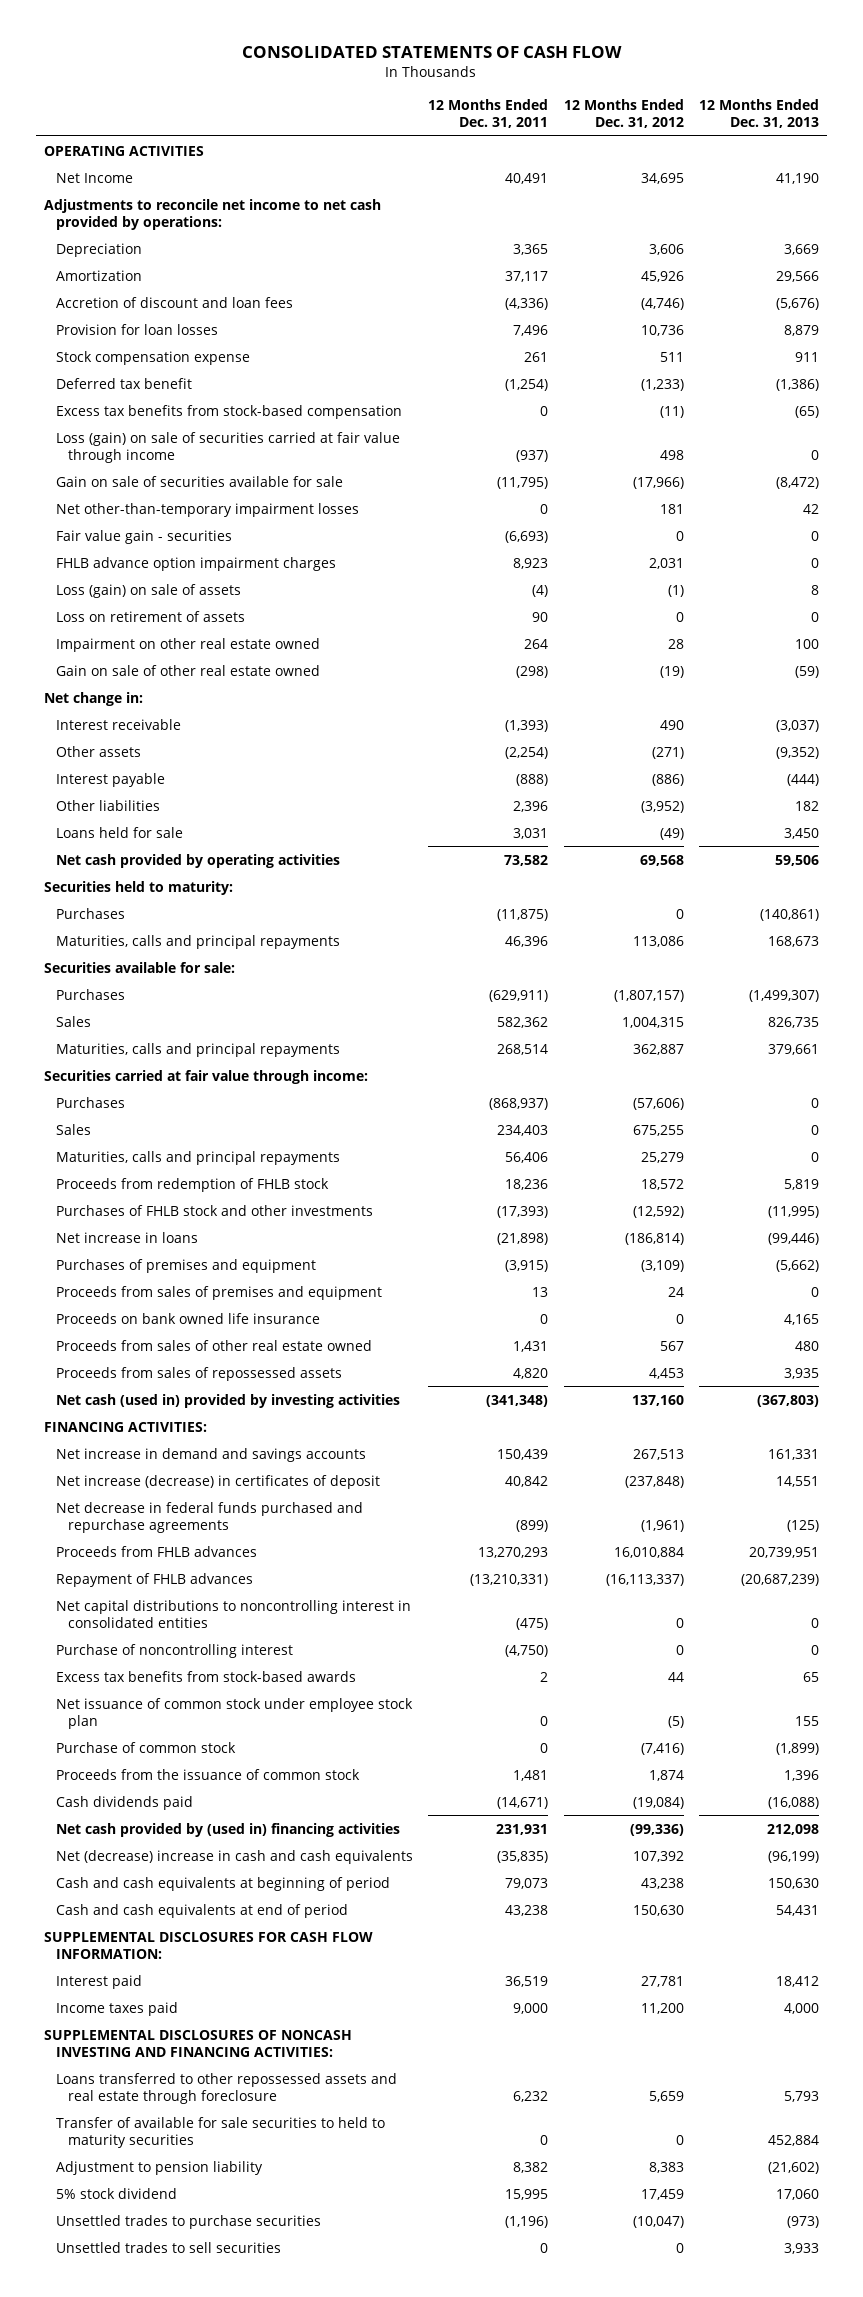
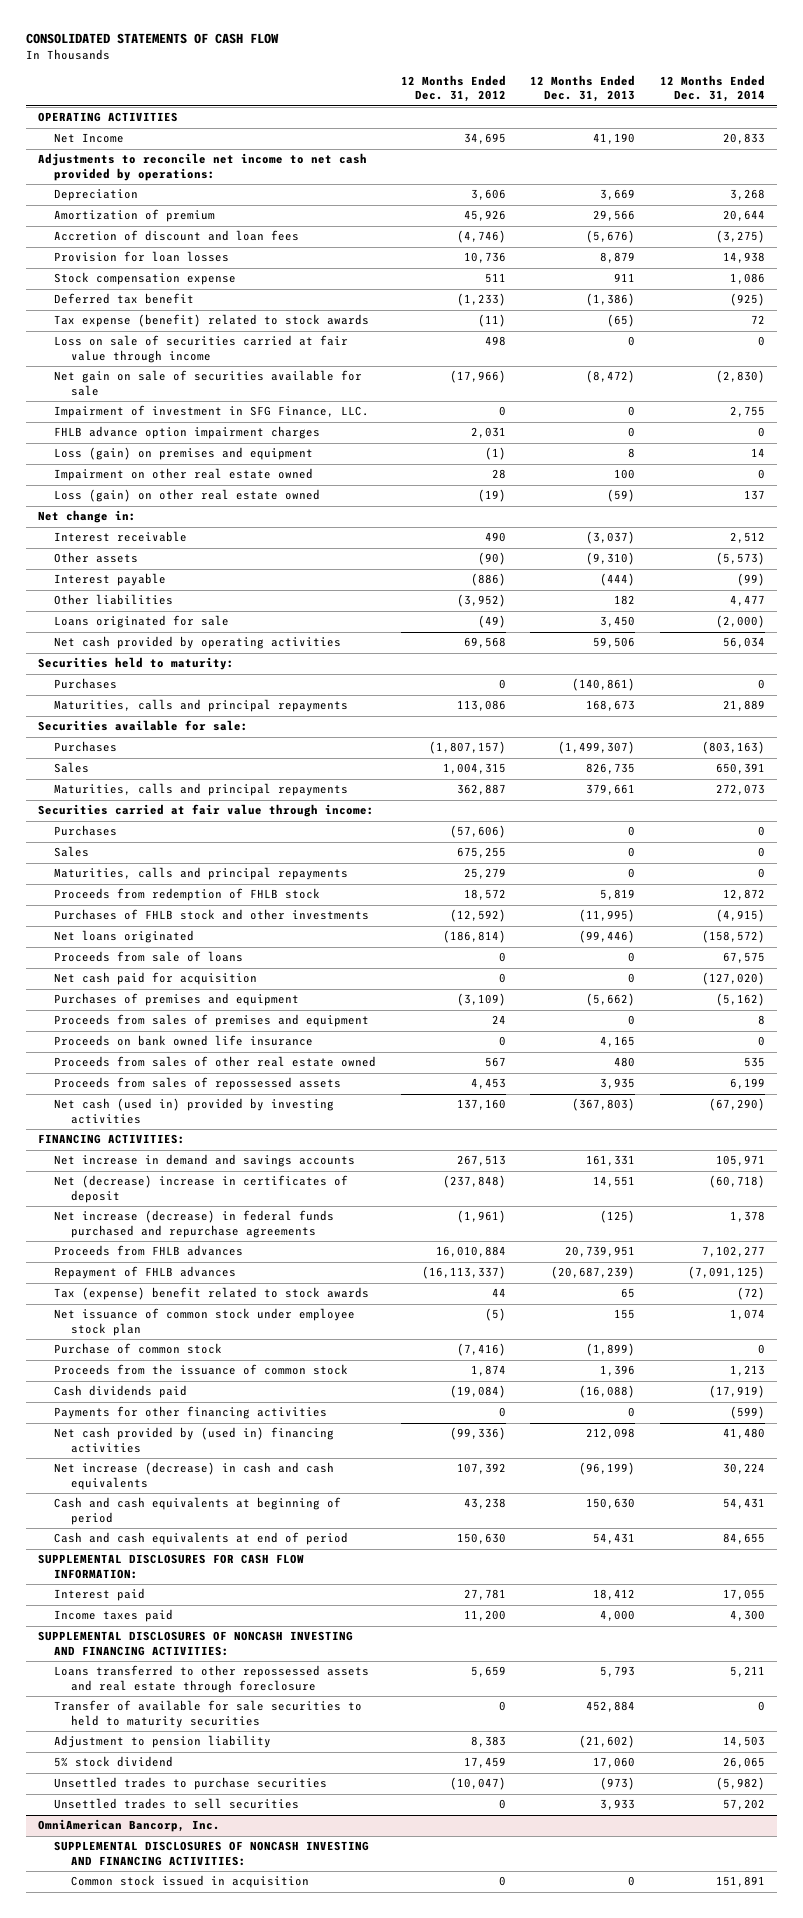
[428,99,549,128] 12 Months Ended Dec. 31, 2011 -> none
none -> [659,74,765,103] 12 Months Ended Dec. 31, 2014
[55,269,142,281] Amortization -> [54,209,216,223] Amortization of premium
[55,502,359,517] Net other-than-temporary impairment losses -> none
[55,529,232,544] Fair value gain - securities -> none
[55,404,402,419] Excess tax benefits from stock-based compensation -> [54,314,370,328] Tax expense (benefit) related to stock awards
[55,431,400,463] Loss (gain) on sale of securities carried at fair value through income -> [54,335,349,364] Loss on sale of securities carried at fair value through income
[55,475,343,487] Gain on sale of securities available for sale -> [54,370,363,397] Net gain on sale of securities available for sale
none -> [54,405,370,419] Impairment of investment in SFG Finance, LLC.
[55,610,245,622] Loss on retirement of assets -> none
[55,583,241,598] Loss (gain) on sale of assets -> [54,447,314,461] Loss (gain) on premises and equipment
[55,664,320,676] Gain on sale of other real estate owned -> [54,489,321,503] Loss (gain) on other real estate owned
[651,746,684,759] (271) -> [477,552,506,566] (90)
[776,746,820,759] (9,352) -> [586,552,636,566] (9,310)
[55,826,183,838] Loans held for sale -> [54,615,230,629] Loans originated for sale
[55,1231,198,1243] Net increase in loans -> [54,930,195,944] Net loans originated
none -> [54,951,244,963] Proceeds from sale of loans
none -> [54,972,258,986] Net cash paid for acquisition
[55,1474,380,1489] Net increase (decrease) in certificates of deposit -> [54,1175,349,1204] Net (decrease) increase in certificates of deposit
[55,1501,363,1533] Net decrease in federal funds purchased and repurchase agreements -> [54,1210,335,1239] Net increase (decrease) in federal funds purchased and repurchase agreements
[55,1599,411,1628] Net capital distributions to noncontrolling interest in consolidated entities -> none
[55,1643,293,1658] Purchase of noncontrolling interest -> none
[55,1670,356,1682] Excess tax benefits from stock-based awards -> [54,1287,370,1301] Tax (expense) benefit related to stock awards
none -> [54,1406,328,1420] Payments for other financing activities
[55,1849,413,1864] Net (decrease) increase in cash and cash equivalents -> [54,1462,335,1491] Net increase (decrease) in cash and cash equivalents
none -> [37,1819,220,1833] OmniAmerican Bancorp, Inc.
none -> [54,1841,370,1867] SUPPLEMENTAL DISCLOSURES OF NONCASH INVESTING AND FINANCING ACTIVITIES:
none -> [70,1875,309,1889] Common stock issued in acquisition

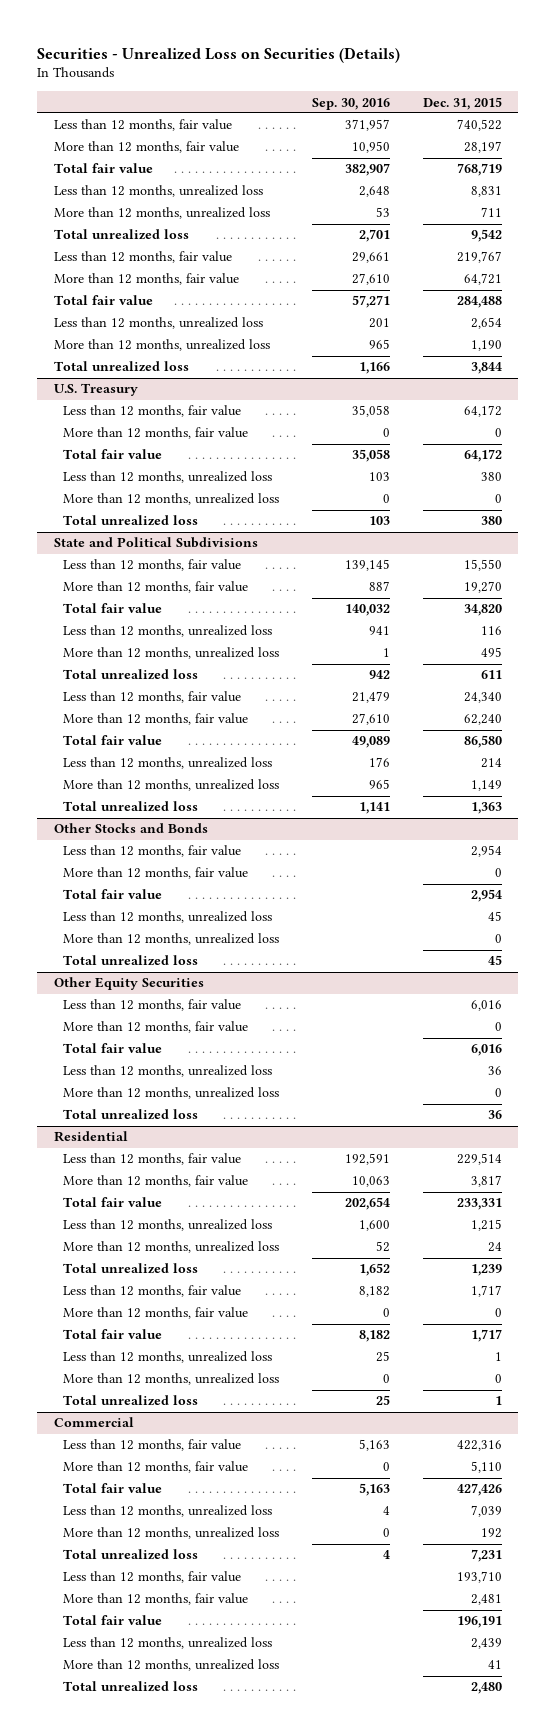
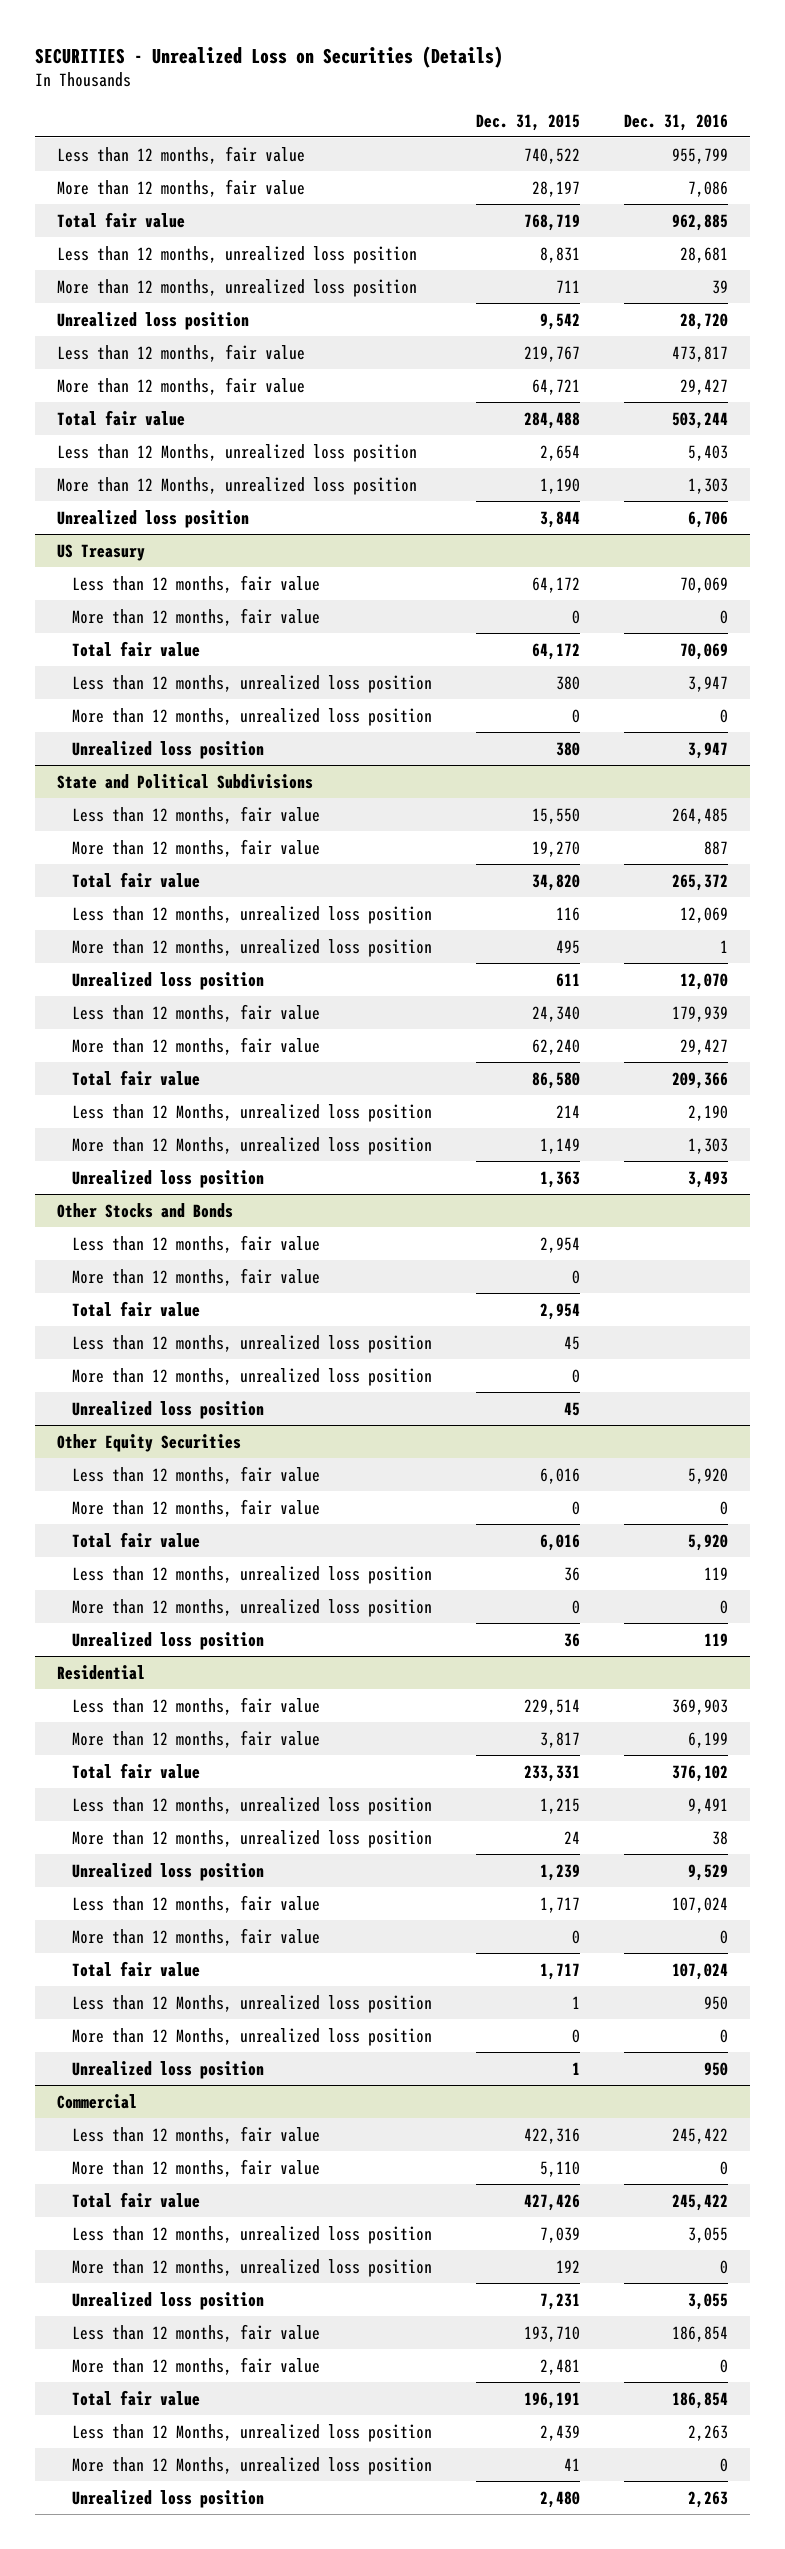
[37,46,401,63] Securities - Unrealized Loss on Securities (Details) -> [35,45,504,68] SECURITIES - Unrealized Loss on Securities (Details)
[312,97,391,110] Sep. 30, 2016 -> none
none -> [623,113,728,131] Dec. 31, 2016
[53,185,263,198] Less than 12 months, unrealized loss -> [57,245,418,264] Less than 12 months, unrealized loss position
[53,207,270,220] More than 12 months, unrealized loss -> [57,278,418,297] More than 12 months, unrealized loss position
[53,229,189,241] Total unrealized loss -> [57,311,250,330] Unrealized loss position
[53,317,263,330] Less than 12 months, unrealized loss -> [57,443,418,462] Less than 12 Months, unrealized loss position
[53,339,270,352] More than 12 months, unrealized loss -> [57,476,418,495] More than 12 Months, unrealized loss position
[53,361,189,373] Total unrealized loss -> [57,509,250,528] Unrealized loss position
[53,383,138,397] U.S. Treasury -> [57,543,146,561] US Treasury
[63,471,273,484] Less than 12 months, unrealized loss -> [71,674,432,693] Less than 12 months, unrealized loss position
[63,493,280,506] More than 12 months, unrealized loss -> [71,707,432,726] More than 12 months, unrealized loss position
[63,515,199,527] Total unrealized loss -> [71,740,264,759] Unrealized loss position
[63,625,273,638] Less than 12 months, unrealized loss -> [71,905,432,924] Less than 12 months, unrealized loss position
[63,647,280,660] More than 12 months, unrealized loss -> [71,938,432,957] More than 12 months, unrealized loss position
[63,669,199,681] Total unrealized loss -> [71,971,264,990] Unrealized loss position
[63,757,273,770] Less than 12 months, unrealized loss -> [71,1103,432,1122] Less than 12 Months, unrealized loss position
[63,779,280,792] More than 12 months, unrealized loss -> [71,1136,432,1155] More than 12 Months, unrealized loss position
[63,801,199,813] Total unrealized loss -> [71,1169,264,1188] Unrealized loss position
[63,911,273,924] Less than 12 months, unrealized loss -> [71,1334,432,1353] Less than 12 months, unrealized loss position
[63,933,280,946] More than 12 months, unrealized loss -> [71,1367,432,1386] More than 12 months, unrealized loss position
[63,955,199,967] Total unrealized loss -> [71,1400,264,1419] Unrealized loss position
[63,1065,273,1078] Less than 12 months, unrealized loss -> [71,1565,432,1584] Less than 12 months, unrealized loss position
[63,1087,280,1100] More than 12 months, unrealized loss -> [71,1598,432,1617] More than 12 months, unrealized loss position
[63,1109,199,1121] Total unrealized loss -> [71,1631,264,1650] Unrealized loss position
[63,1219,273,1232] Less than 12 months, unrealized loss -> [71,1796,432,1815] Less than 12 months, unrealized loss position
[63,1241,280,1254] More than 12 months, unrealized loss -> [71,1829,432,1848] More than 12 months, unrealized loss position
[63,1263,199,1275] Total unrealized loss -> [71,1862,264,1881] Unrealized loss position
[63,1351,273,1364] Less than 12 months, unrealized loss -> [71,1994,432,2013] Less than 12 Months, unrealized loss position
[63,1373,280,1386] More than 12 months, unrealized loss -> [71,2027,432,2046] More than 12 Months, unrealized loss position
[63,1395,199,1407] Total unrealized loss -> [71,2060,264,2079] Unrealized loss position
[63,1505,273,1518] Less than 12 months, unrealized loss -> [71,2225,432,2244] Less than 12 months, unrealized loss position
[63,1527,280,1540] More than 12 months, unrealized loss -> [71,2258,432,2277] More than 12 months, unrealized loss position
[63,1549,199,1561] Total unrealized loss -> [71,2291,264,2310] Unrealized loss position
[63,1637,273,1650] Less than 12 months, unrealized loss -> [71,2423,432,2442] Less than 12 Months, unrealized loss position
[63,1659,280,1672] More than 12 months, unrealized loss -> [71,2456,432,2475] More than 12 Months, unrealized loss position
[63,1681,199,1693] Total unrealized loss -> [71,2489,264,2508] Unrealized loss position

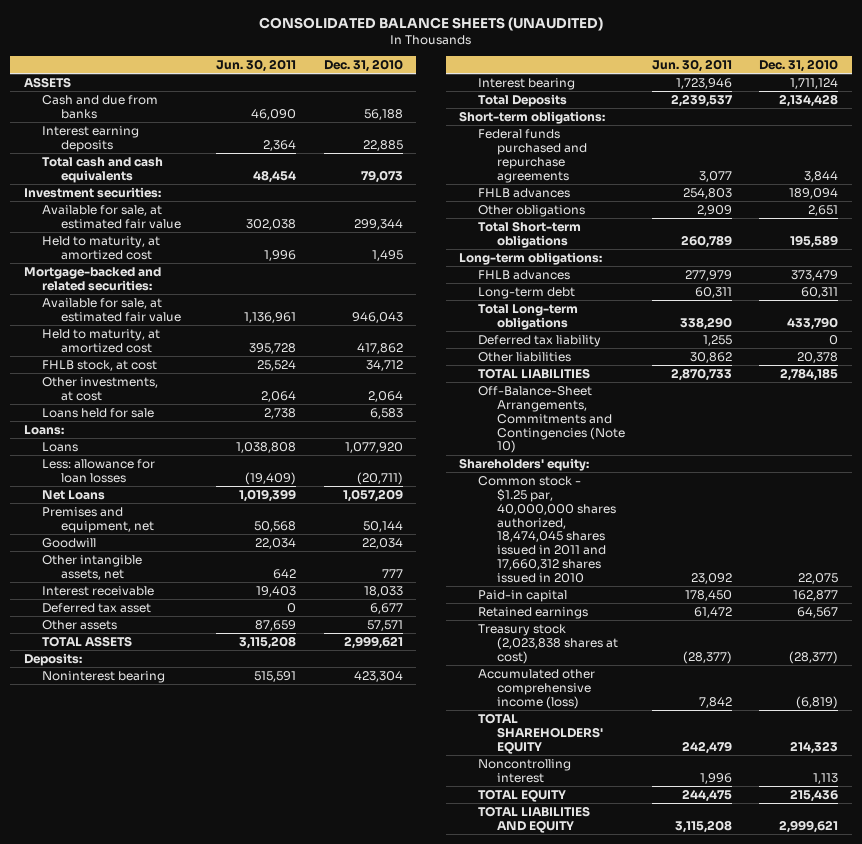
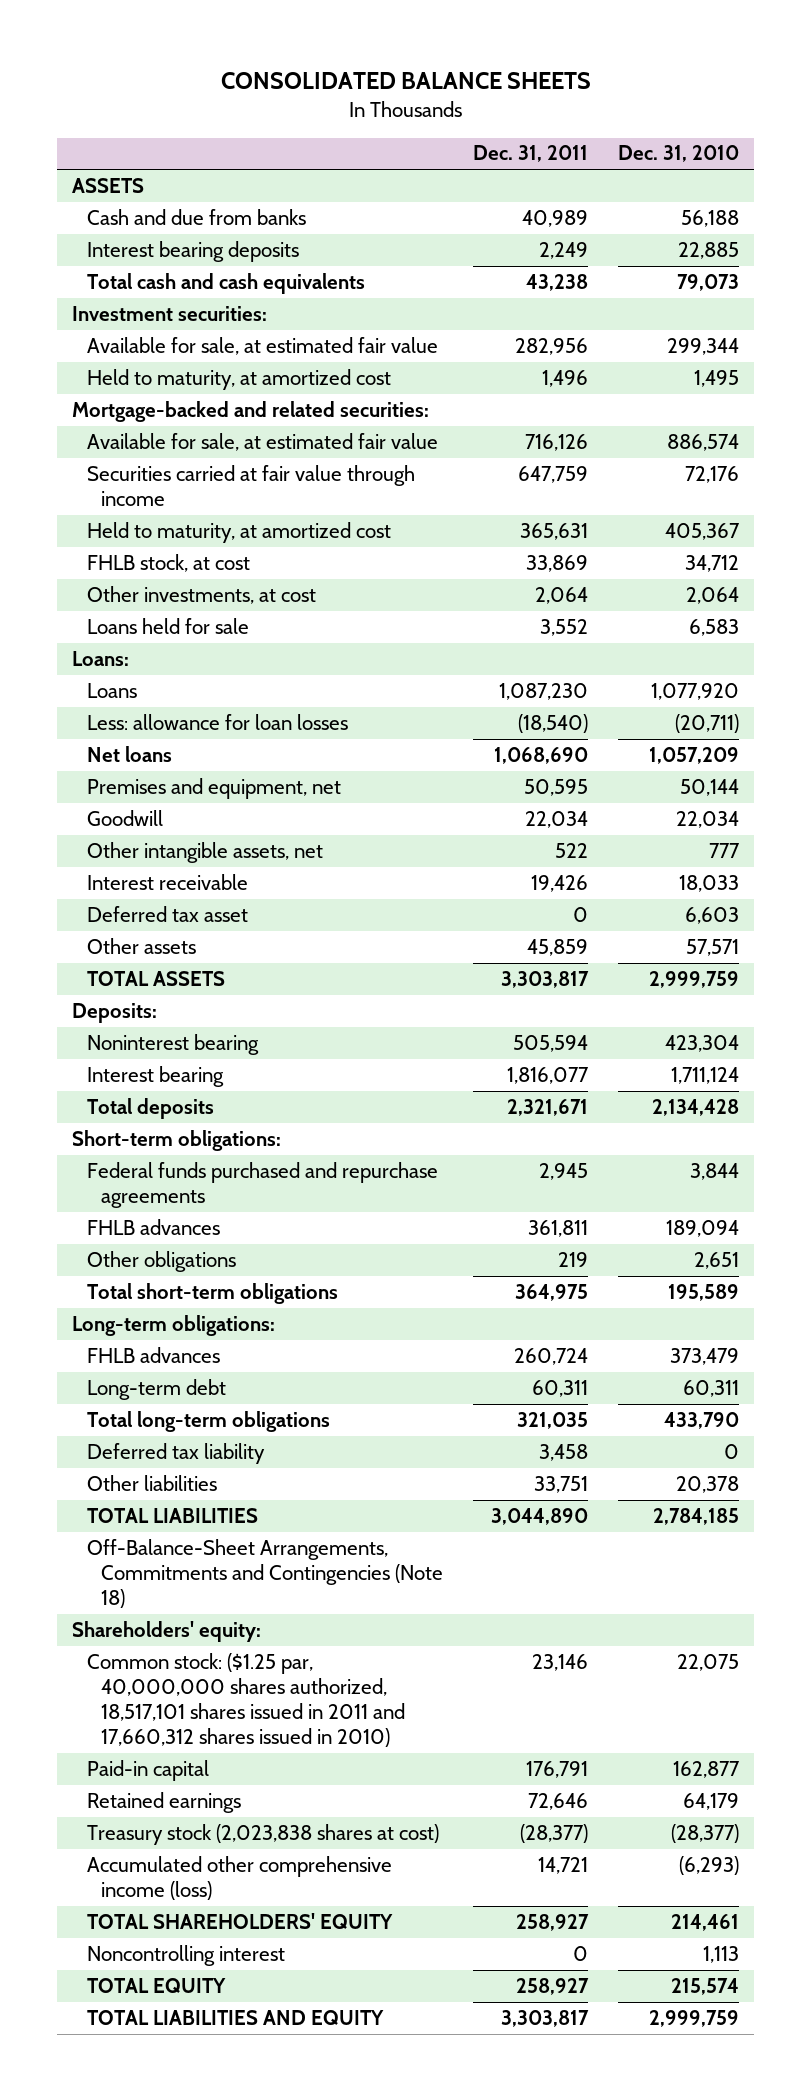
[258,17,603,32] CONSOLIDATED BALANCE SHEETS (UNAUDITED) -> [220,72,591,90] CONSOLIDATED BALANCE SHEETS
[216,58,297,72] Jun. 30, 2011 -> none
none -> [473,145,589,163] Dec. 31, 2011
[42,125,140,152] Interest earning deposits -> [86,240,299,262] Interest bearing deposits
[351,311,403,323] 946,043 -> [666,433,739,451] 886,574
none -> [86,464,415,506] Securities carried at fair value through income
[356,342,403,354] 417,862 -> [664,522,740,540] 405,367
[42,489,106,500] Net Loans -> [86,745,172,762] Net loans
[369,602,403,614] 6,677 -> [684,906,739,924] 6,603
[343,635,403,649] 2,999,621 -> [648,970,739,988] 2,999,759
[478,93,568,107] Total Deposits -> [86,1097,214,1119] Total deposits
[478,220,582,248] Total Short-term obligations -> [86,1282,338,1304] Total short-term obligations
[478,303,579,330] Total Long-term obligations -> [86,1410,330,1432] Total long-term obligations
[478,385,625,454] Off-Balance-Sheet Arrangements, Commitments and Contingencies (Note 10) -> [86,1538,444,1608] Off-Balance-Sheet Arrangements, Commitments and Contingencies (Note 18)
[478,475,616,584] Common stock - $1.25 par, 40,000,000 shares authorized, 18,474,045 shares issued in 2011 and 17,660,312 shares issued in 2010 -> [86,1652,406,1747] Common stock: ($1.25 par, 40,000,000 shares authorized, 18,517,101 shares issued in 2011 and 17,660,312 shares issued in 2010)
[797,606,839,618] 64,567 -> [682,1792,739,1810] 64,179
[796,695,839,709] (6,819) -> [678,1855,739,1875] (6,293)
[790,740,839,754] 214,323 -> [670,1913,739,1931] 214,461
[790,788,839,802] 215,436 -> [670,1977,739,1995] 215,574
[779,819,839,833] 2,999,621 -> [648,2009,739,2027] 2,999,759

